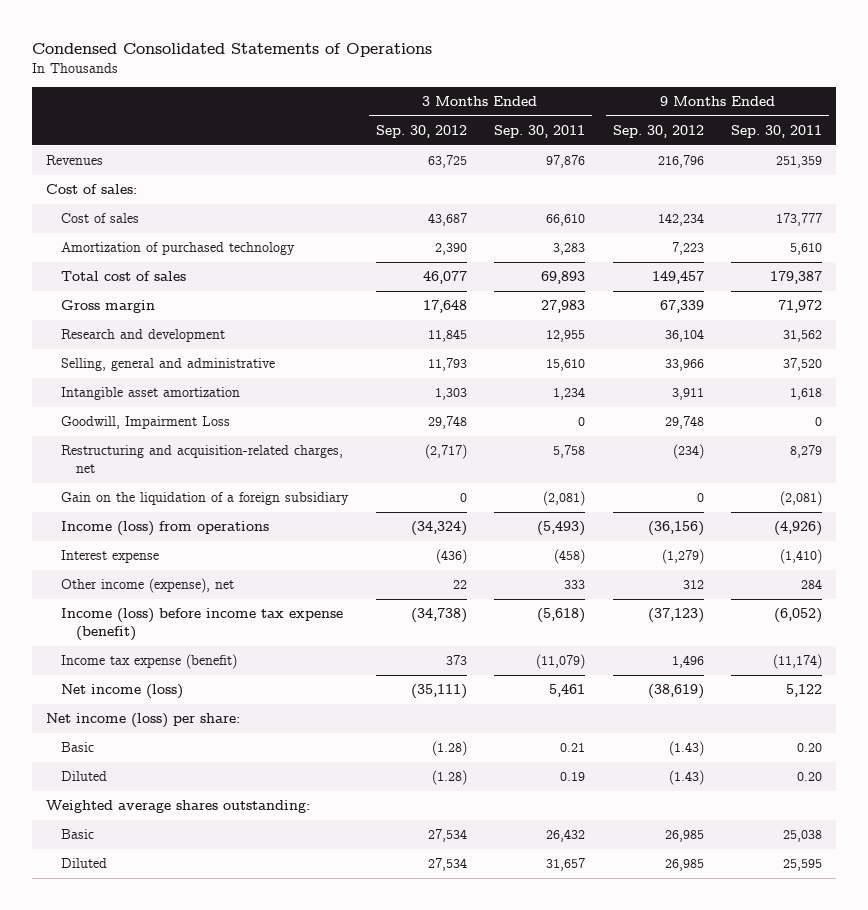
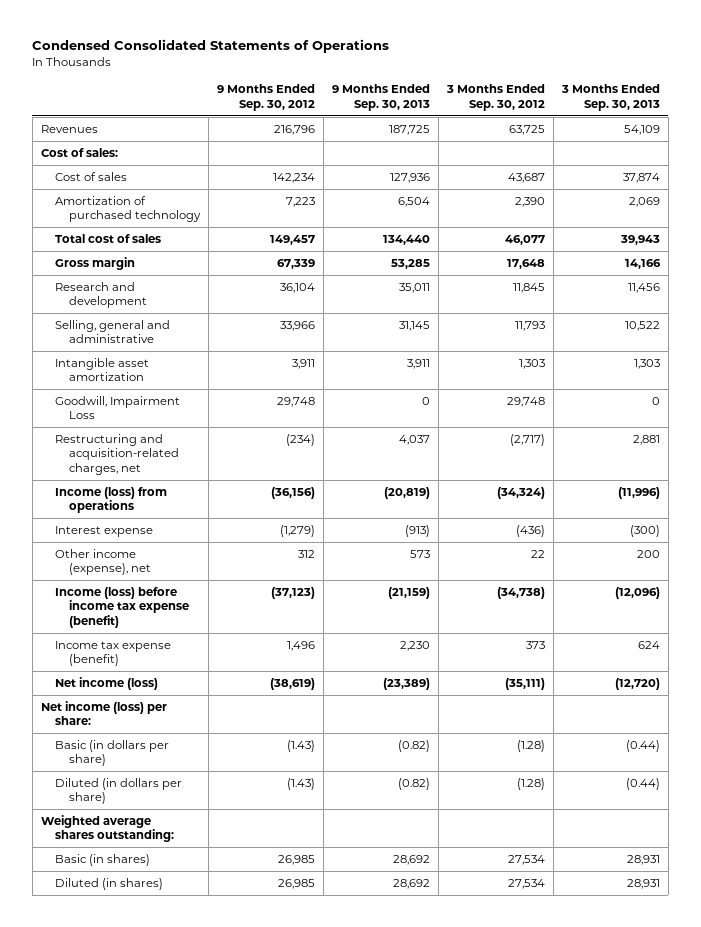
[494,125,586,139] Sep. 30, 2011 -> none
[731,125,823,139] Sep. 30, 2011 -> none
none -> [332,84,431,111] 9 Months Ended Sep. 30, 2013
none -> [560,84,660,111] 3 Months Ended Sep. 30, 2013
[61,492,350,506] Gain on the liquidation of a foreign subsidiary -> none
[61,742,95,753] Basic -> [55,739,170,767] Basic (in dollars per share)
[61,771,108,782] Diluted -> [55,777,183,805] Diluted (in dollars per share)
[61,829,95,840] Basic -> [55,853,151,866] Basic (in shares)
[61,858,108,869] Diluted -> [55,877,164,890] Diluted (in shares)

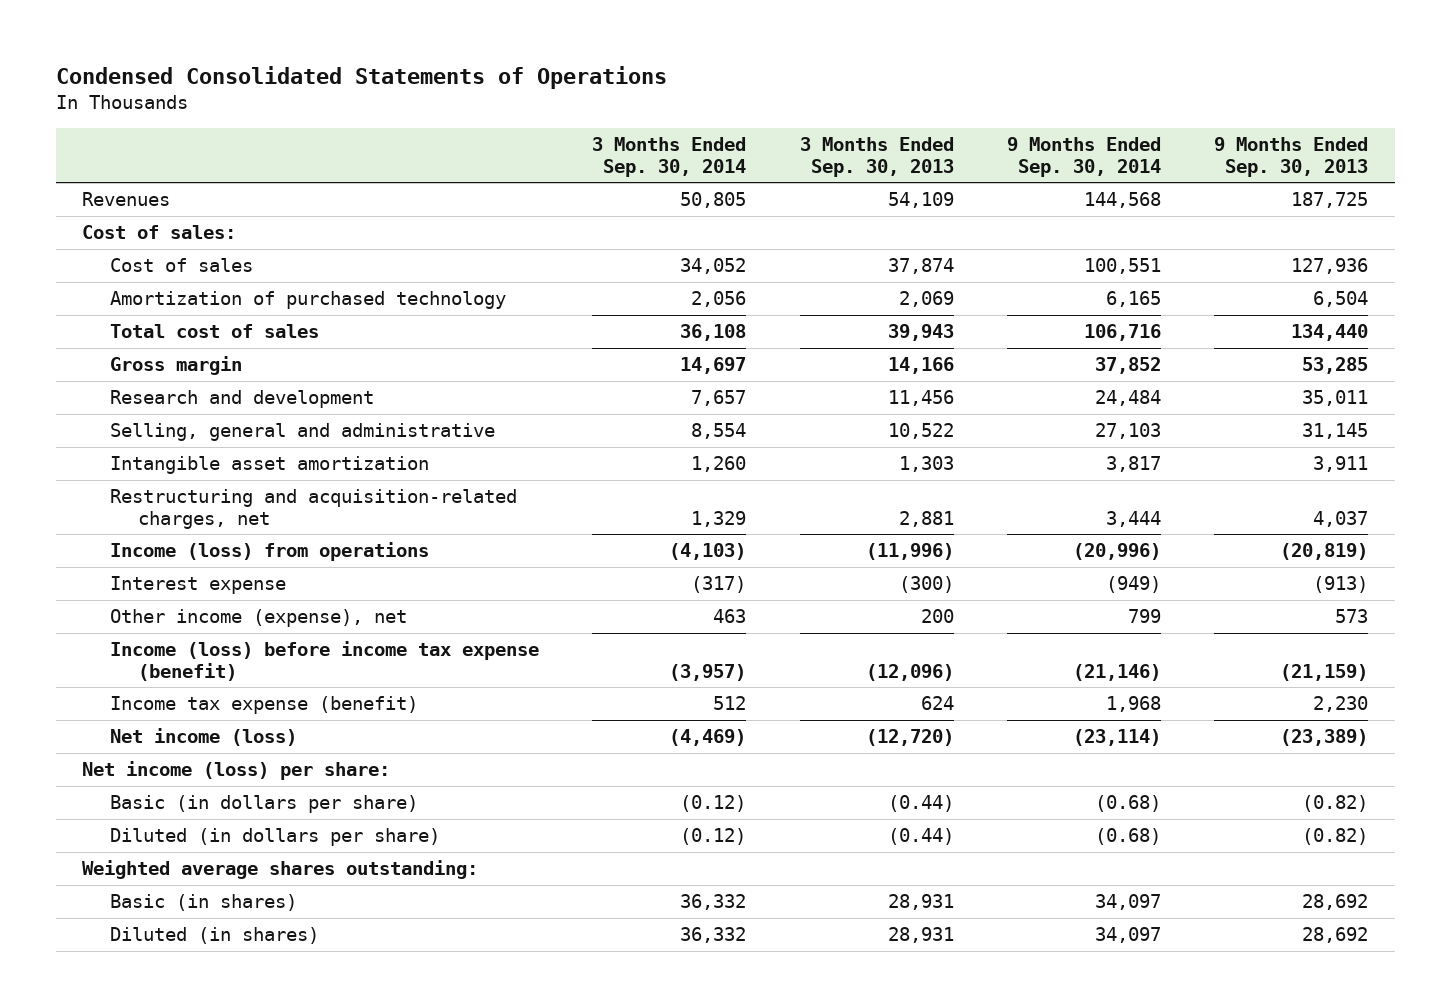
[217,84,316,111] 9 Months Ended Sep. 30, 2012 -> none
[445,84,545,111] 3 Months Ended Sep. 30, 2012 -> none
none -> [592,136,747,177] 3 Months Ended Sep. 30, 2014
none -> [1006,136,1161,177] 9 Months Ended Sep. 30, 2014
[55,395,181,420] Goodwill, Impairment Loss -> none

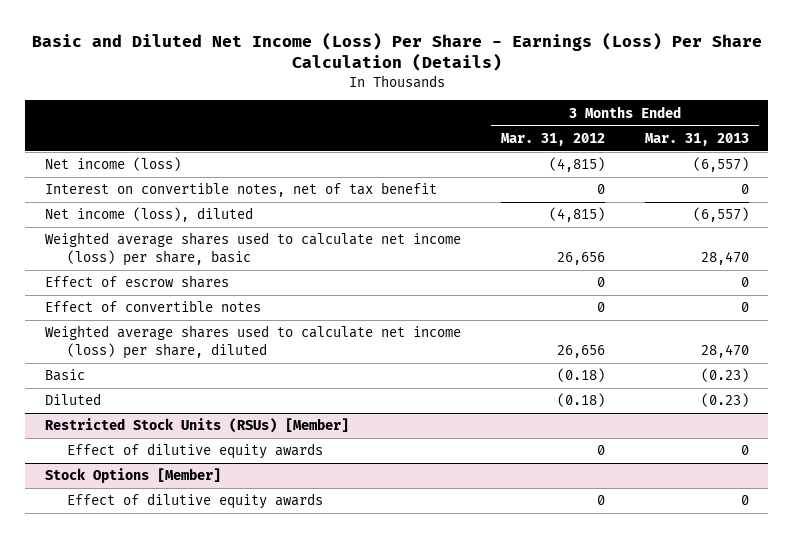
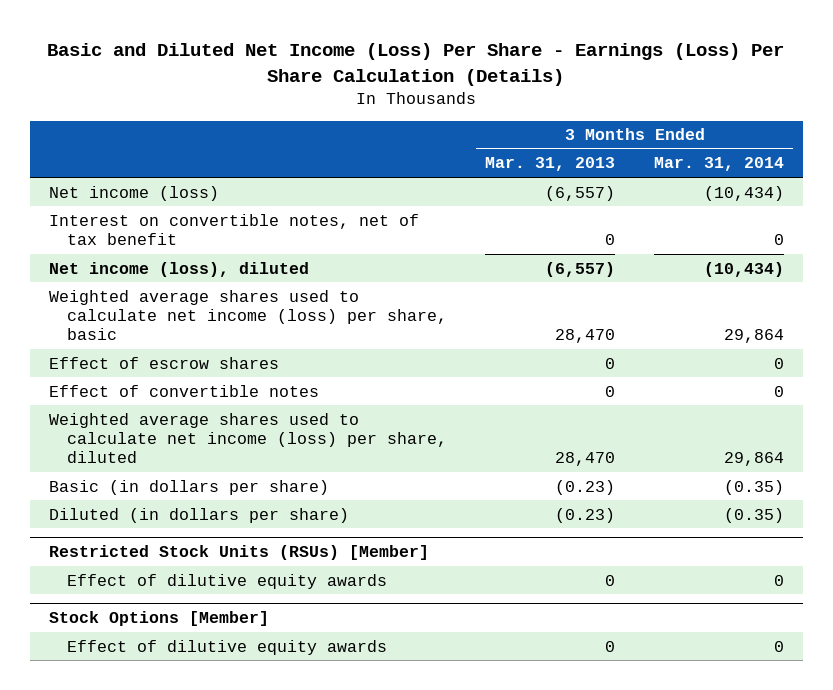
[500,133,605,147] Mar. 31, 2012 -> none
none -> [653,157,784,172] Mar. 31, 2014
[45,369,86,382] Basic -> [49,479,330,495] Basic (in dollars per share)
[45,393,102,406] Diluted -> [49,507,350,523] Diluted (in dollars per share)

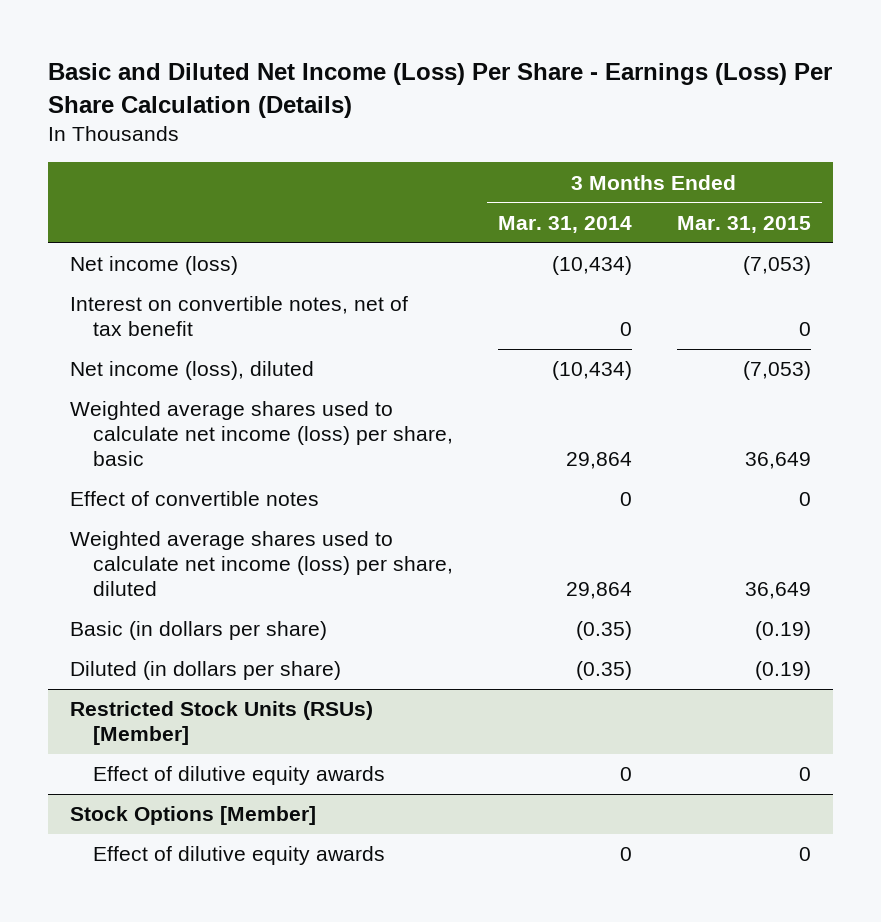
[485,157,616,172] Mar. 31, 2013 -> none
none -> [676,215,811,233] Mar. 31, 2015
[49,356,280,369] Effect of escrow shares -> none

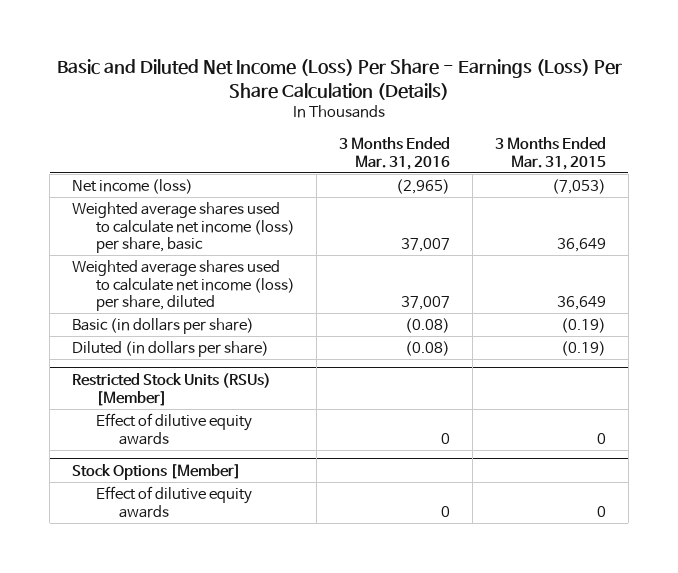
[498,215,633,233] Mar. 31, 2014 -> none
none -> [339,137,451,170] 3 Months Ended Mar. 31, 2016
[70,296,409,337] Interest on convertible notes, net of tax benefit -> none
[70,361,315,381] Net income (loss), diluted -> none
[70,491,320,507] Effect of convertible notes -> none

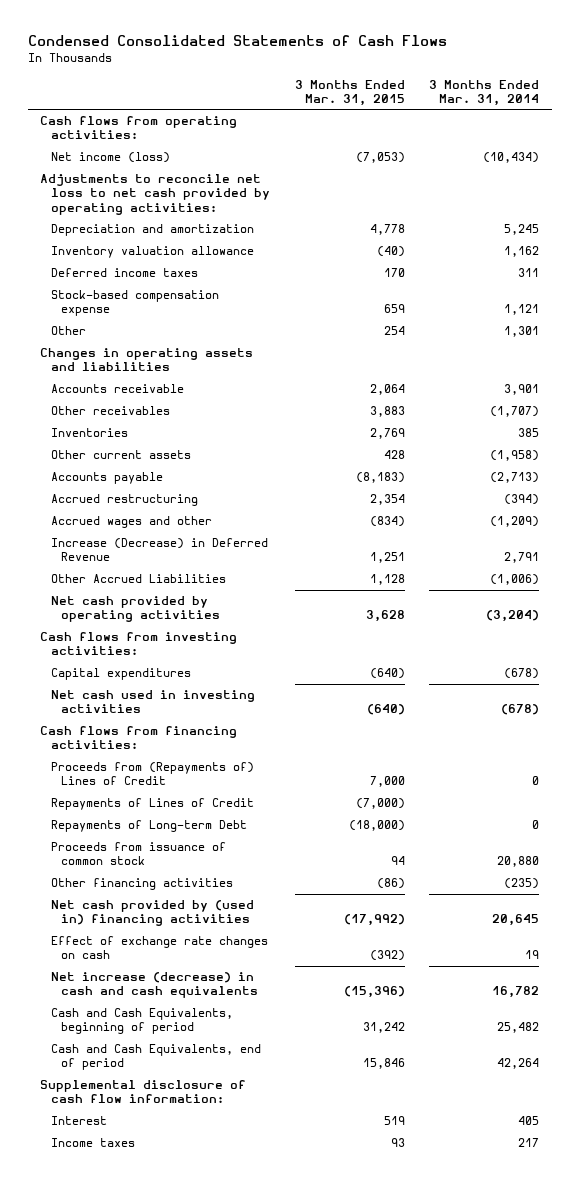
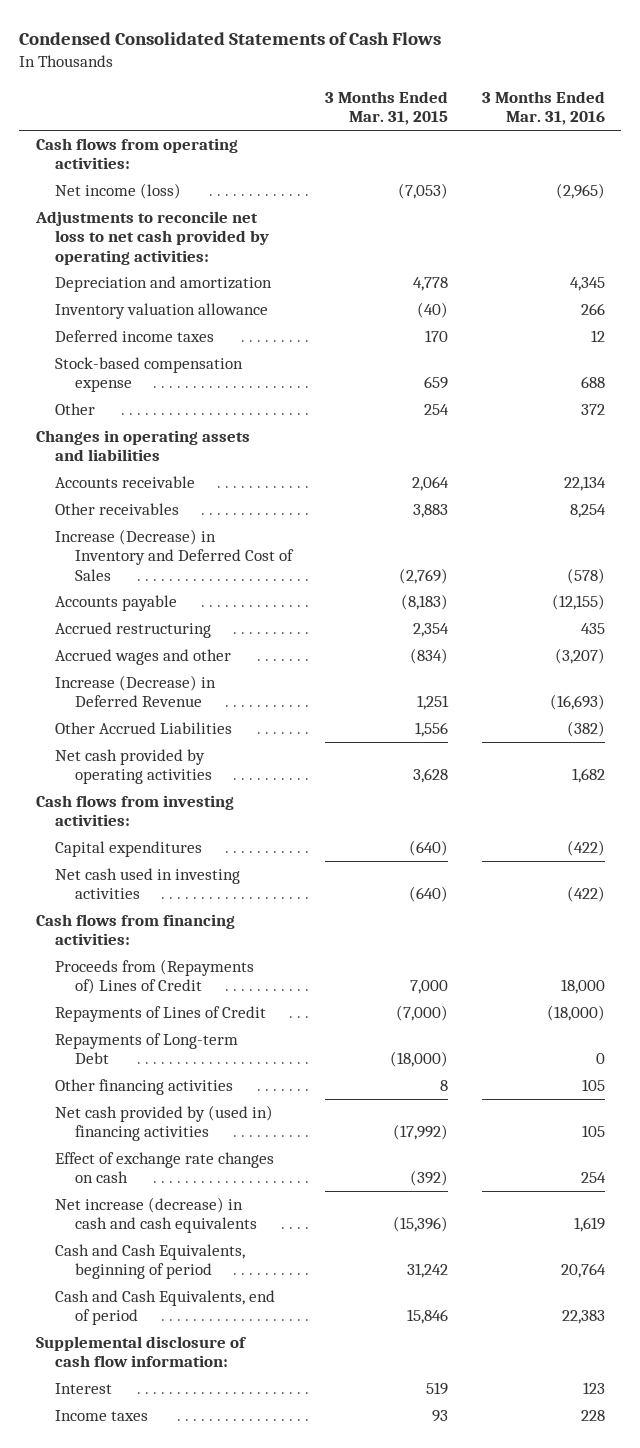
[429,79,540,106] 3 Months Ended Mar. 31, 2014 -> none
none -> [481,91,605,126] 3 Months Ended Mar. 31, 2016
[50,428,128,438] Inventories -> none
[50,450,191,460] Other current assets -> none
none -> [55,529,295,581] Increase (Decrease) in Inventory and Deferred Cost of Sales
[369,574,405,586] 1,128 -> [415,722,449,738] 1,556
[50,842,226,866] Proceeds from issuance of common stock -> none
[376,878,405,890] (86) -> [440,1080,449,1092] 8

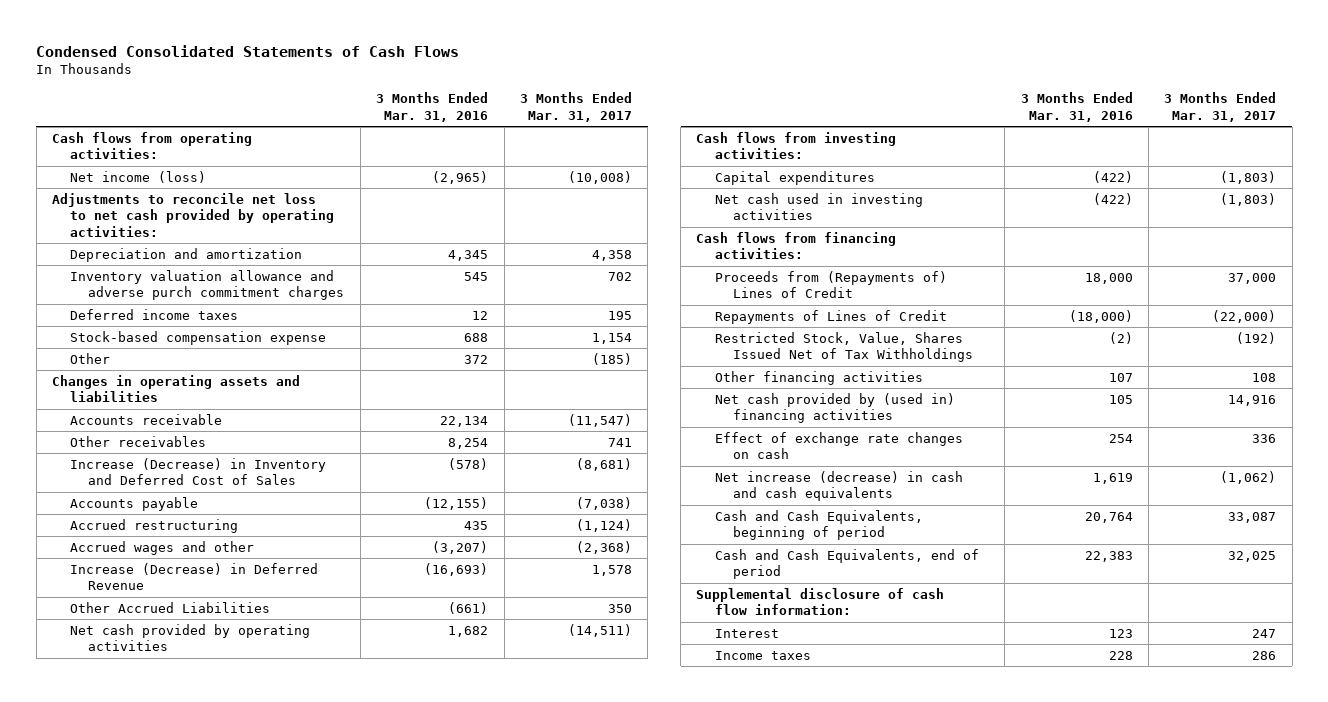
[325,91,449,126] 3 Months Ended Mar. 31, 2015 -> none
none -> [519,92,632,123] 3 Months Ended Mar. 31, 2017
[55,303,269,320] Inventory valuation allowance -> none
none -> [70,269,345,301] Inventory valuation allowance and adverse purch commitment charges
[566,721,605,738] (382) -> [448,601,489,614] (661)
[55,1033,239,1065] Repayments of Long-term Debt -> none
none -> [714,331,973,363] Restricted Stock, Value, Shares Issued Net of Tax Withholdings
[581,1079,605,1092] 105 -> [1108,372,1133,382] 107

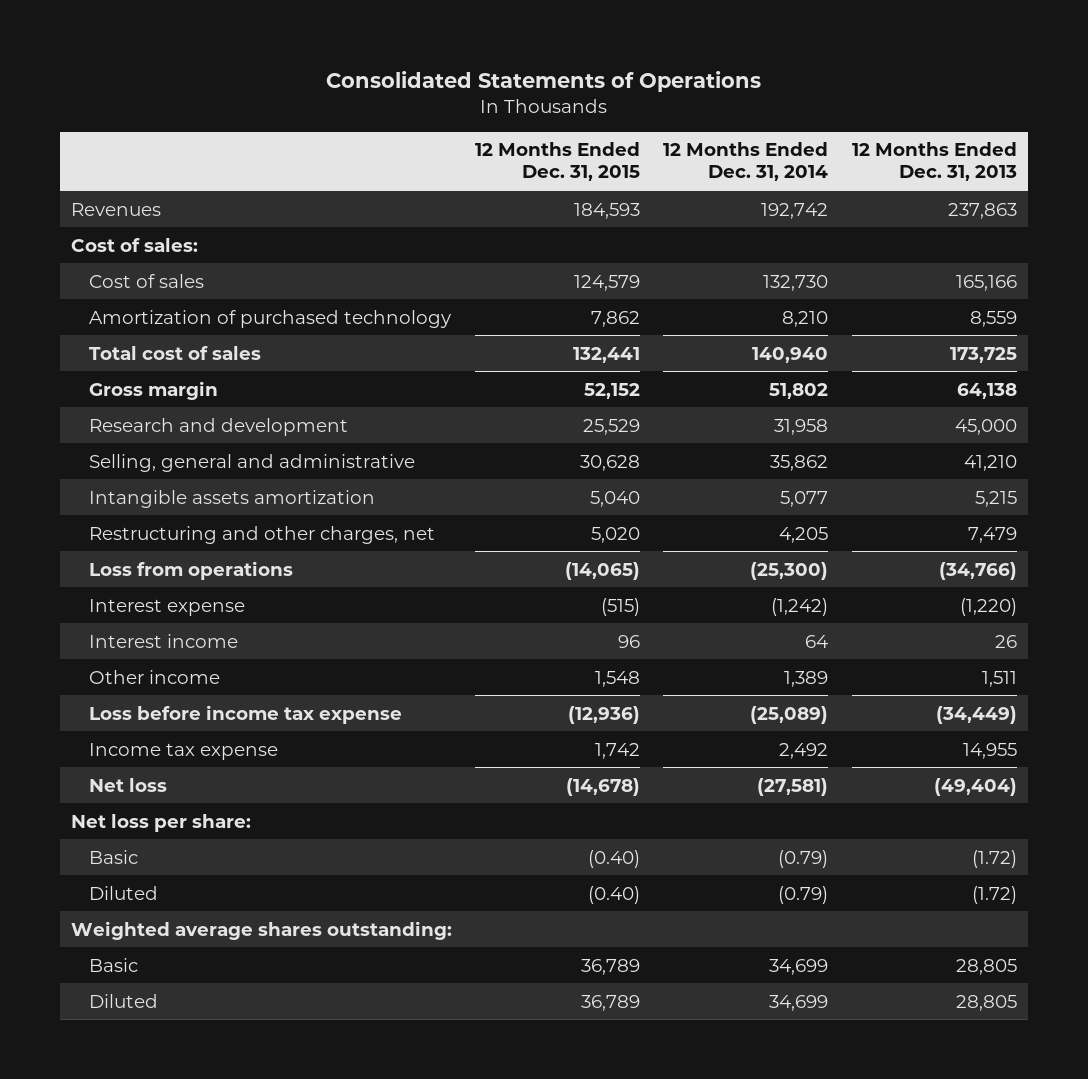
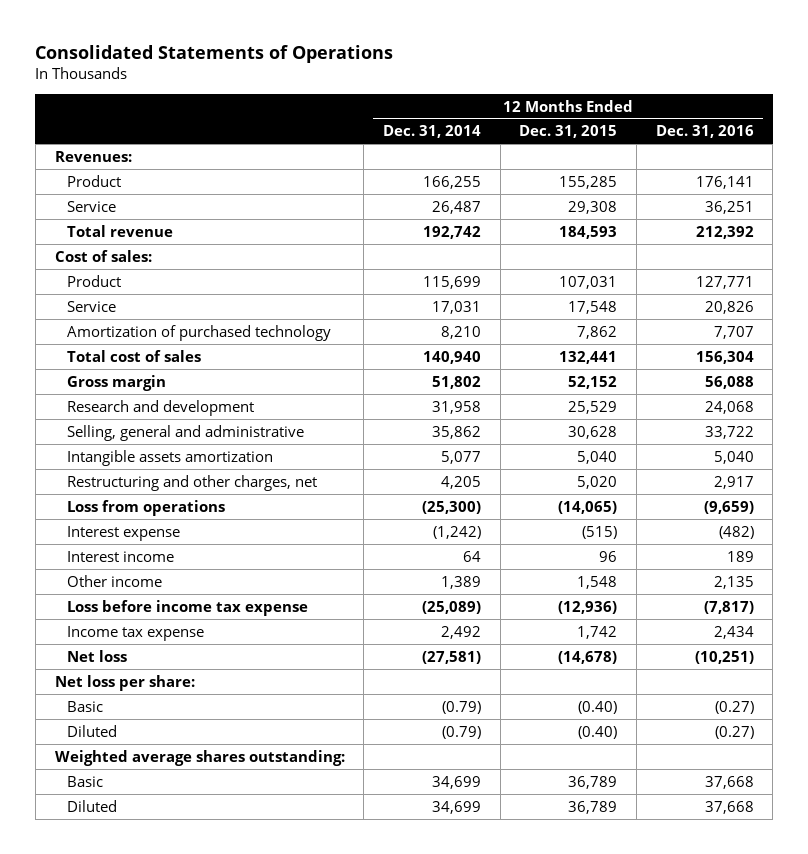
[851,142,1017,182] 12 Months Ended Dec. 31, 2013 -> none
none -> [655,125,754,139] Dec. 31, 2016
none -> [54,150,132,162] Revenues:
none -> [66,174,121,187] Product
none -> [66,200,116,212] Service
[71,202,162,216] Revenues -> [66,224,173,237] Total revenue
[88,273,204,288] Cost of sales -> none
none -> [66,274,121,287] Product
none -> [66,300,116,312] Service

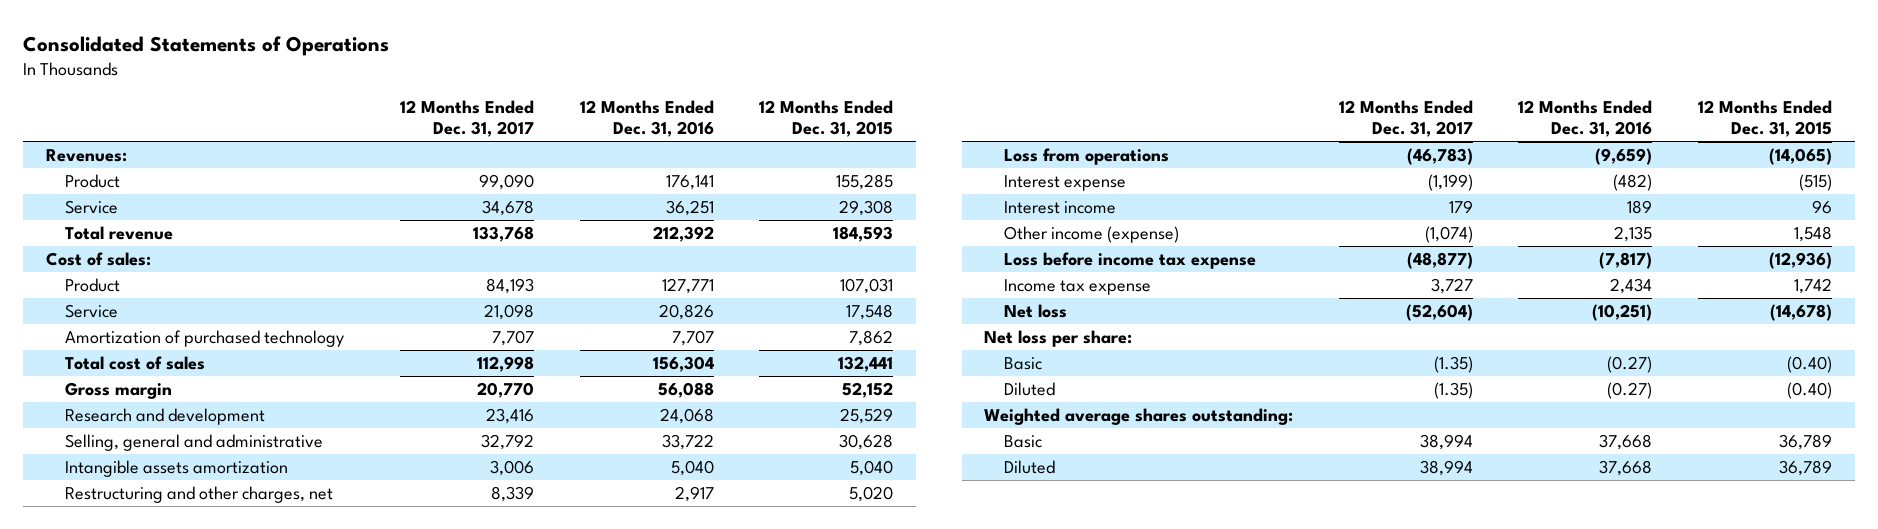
[382,125,481,139] Dec. 31, 2014 -> none
none -> [400,99,535,138] 12 Months Ended Dec. 31, 2017
[66,574,162,587] Other income -> [1003,226,1179,244] Other income (expense)

